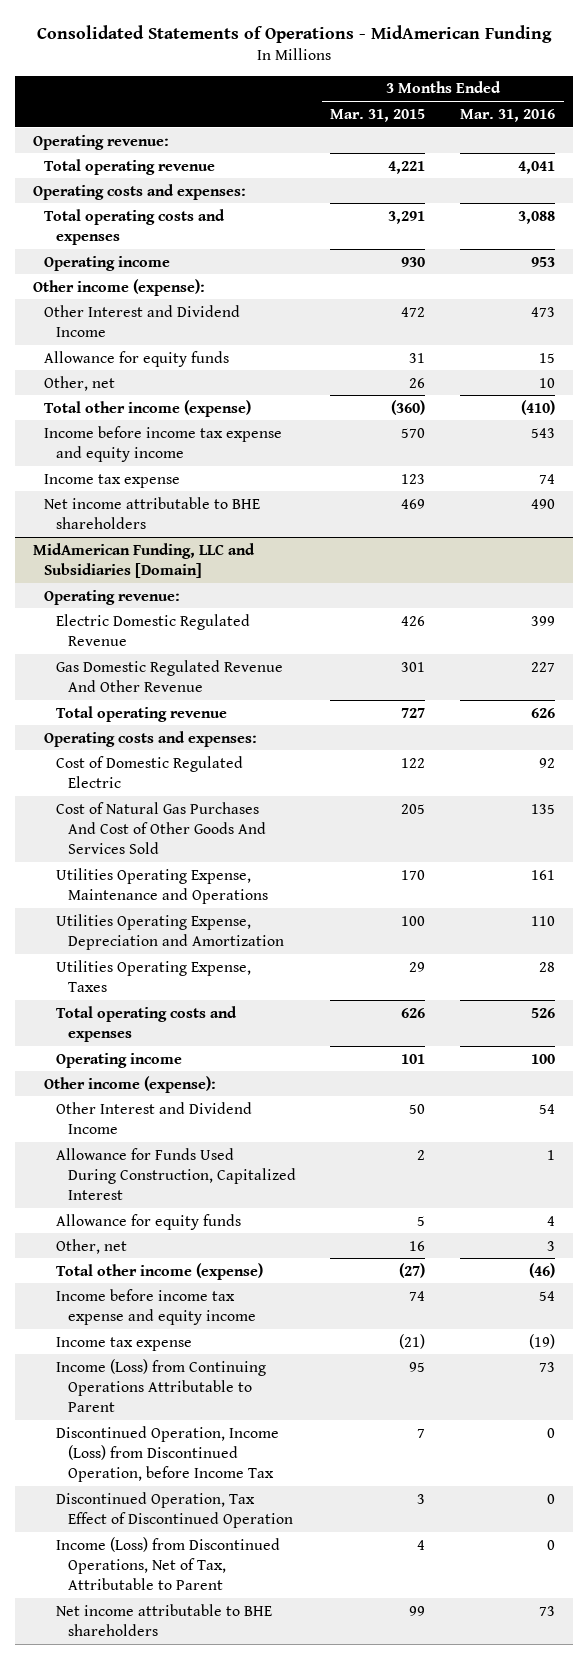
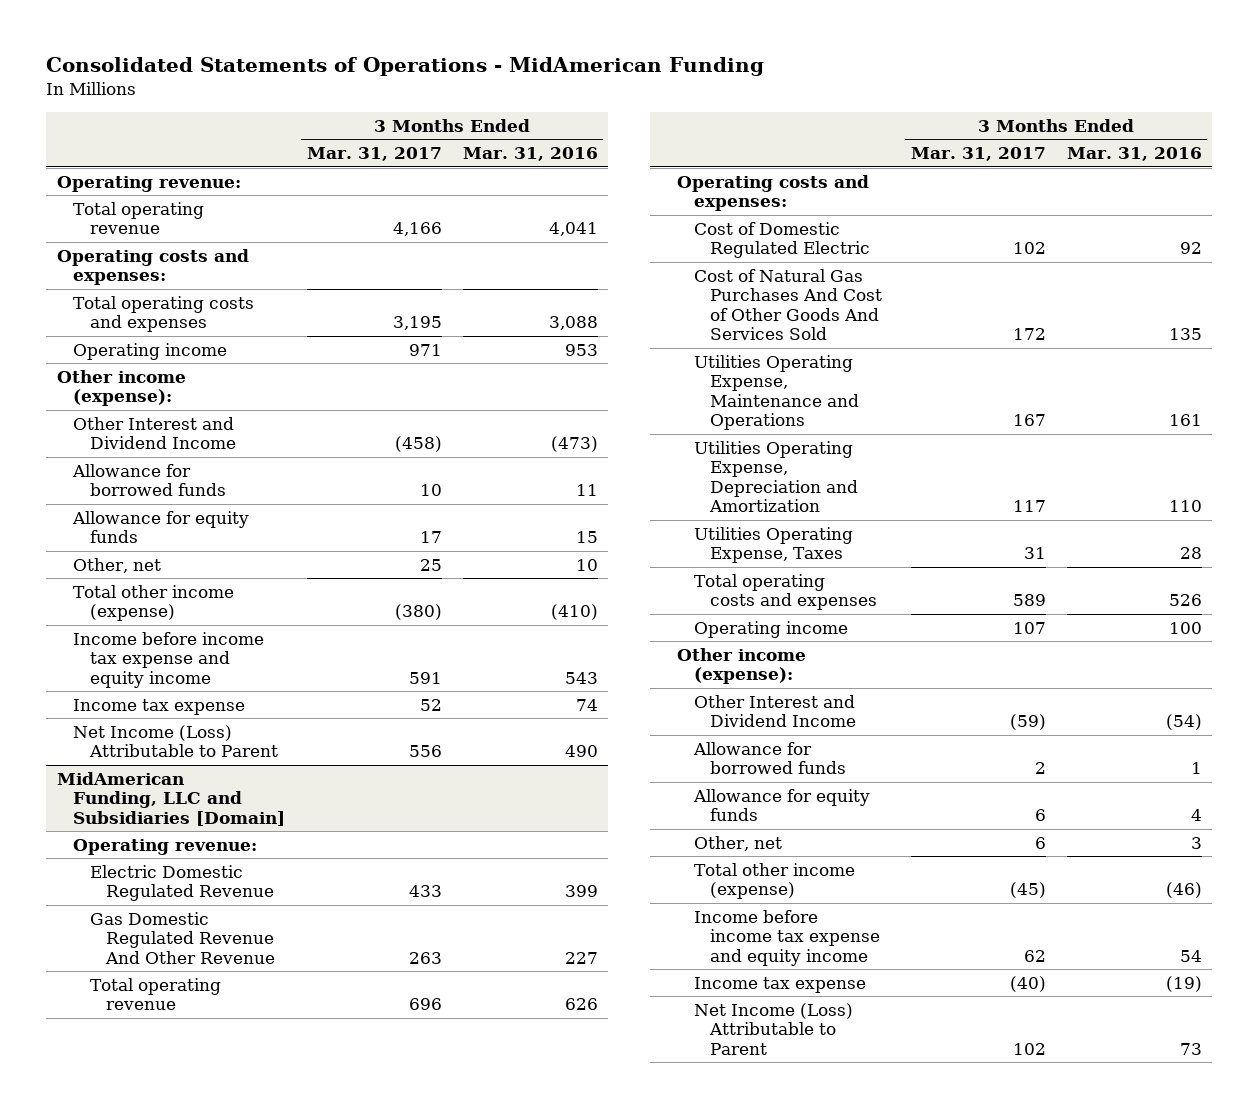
[330,108,426,122] Mar. 31, 2015 -> none
none -> [306,146,442,161] Mar. 31, 2017
[531,306,556,317] 473 -> [550,436,598,453] (473)
none -> [72,463,226,497] Allowance for borrowed funds
[44,496,261,529] Net income attributable to BHE shareholders -> [73,724,278,758] Net Income (Loss) Attributable to Parent
[55,1147,296,1200] Allowance for Funds Used During Construction, Capitalized Interest -> none
[539,1103,556,1114] 54 -> [1165,714,1202,731] (54)
none -> [692,741,847,775] Allowance for borrowed funds
[55,1358,266,1412] Income (Loss) from Continuing Operations Attributable to Parent -> none
[55,1425,279,1482] Discontinued Operation, Income (Loss) from Discontinued Operation, before Income Tax -> none
[55,1491,293,1528] Discontinued Operation, Tax Effect of Discontinued Operation -> none
[55,1536,280,1590] Income (Loss) from Discontinued Operations, Net of Tax, Attributable to Parent -> none
[55,1603,272,1636] Net income attributable to BHE shareholders -> [693,1002,853,1055] Net Income (Loss) Attributable to Parent

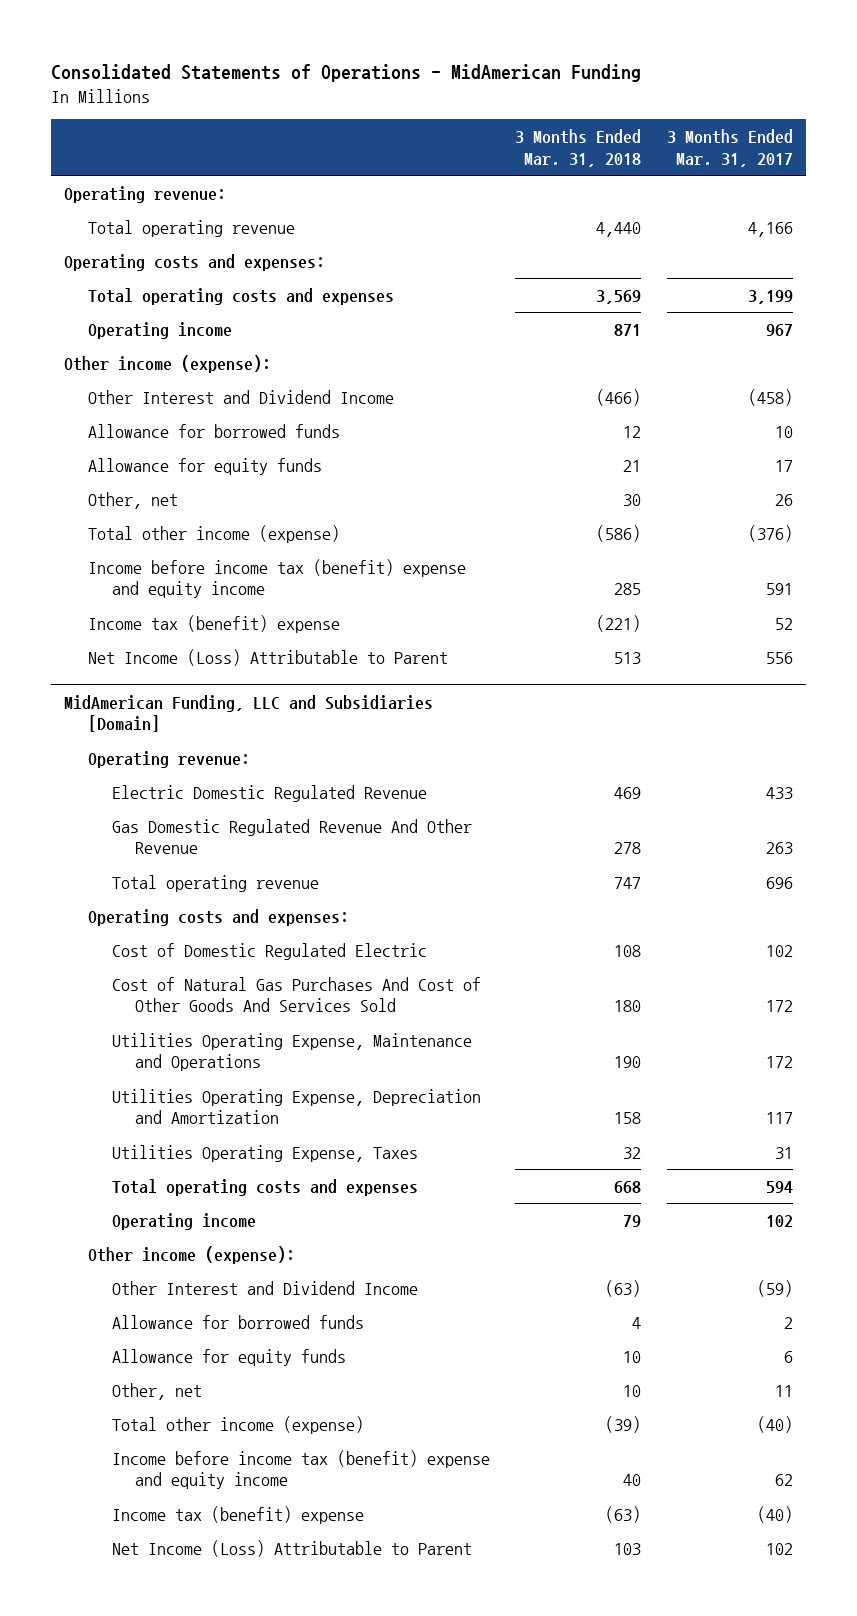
[462,146,598,161] Mar. 31, 2016 -> none
none -> [515,129,642,167] 3 Months Ended Mar. 31, 2018
[392,316,442,331] 3,195 -> [748,289,794,304] 3,199
[408,343,442,356] 971 -> [766,323,794,336] 967
[419,558,442,571] 25 -> [775,493,794,506] 26
[394,604,442,621] (380) -> [748,524,794,542] (376)
[73,631,265,688] Income before income tax expense and equity income -> [87,558,466,599] Income before income tax (benefit) expense and equity income
[73,698,246,715] Income tax expense -> [87,614,340,633] Income tax (benefit) expense
[1012,414,1046,427] 167 -> [766,1056,794,1069] 172
[1012,594,1046,607] 589 -> [766,1180,794,1193] 594
[1012,621,1046,634] 107 -> [766,1214,794,1227] 102
[1034,836,1046,849] 6 -> [775,1384,794,1397] 11
[1009,882,1046,899] (45) -> [757,1415,794,1433] (40)
[693,909,881,966] Income before income tax expense and equity income -> [111,1449,490,1490] Income before income tax (benefit) expense and equity income
[693,976,866,993] Income tax expense -> [111,1505,364,1524] Income tax (benefit) expense

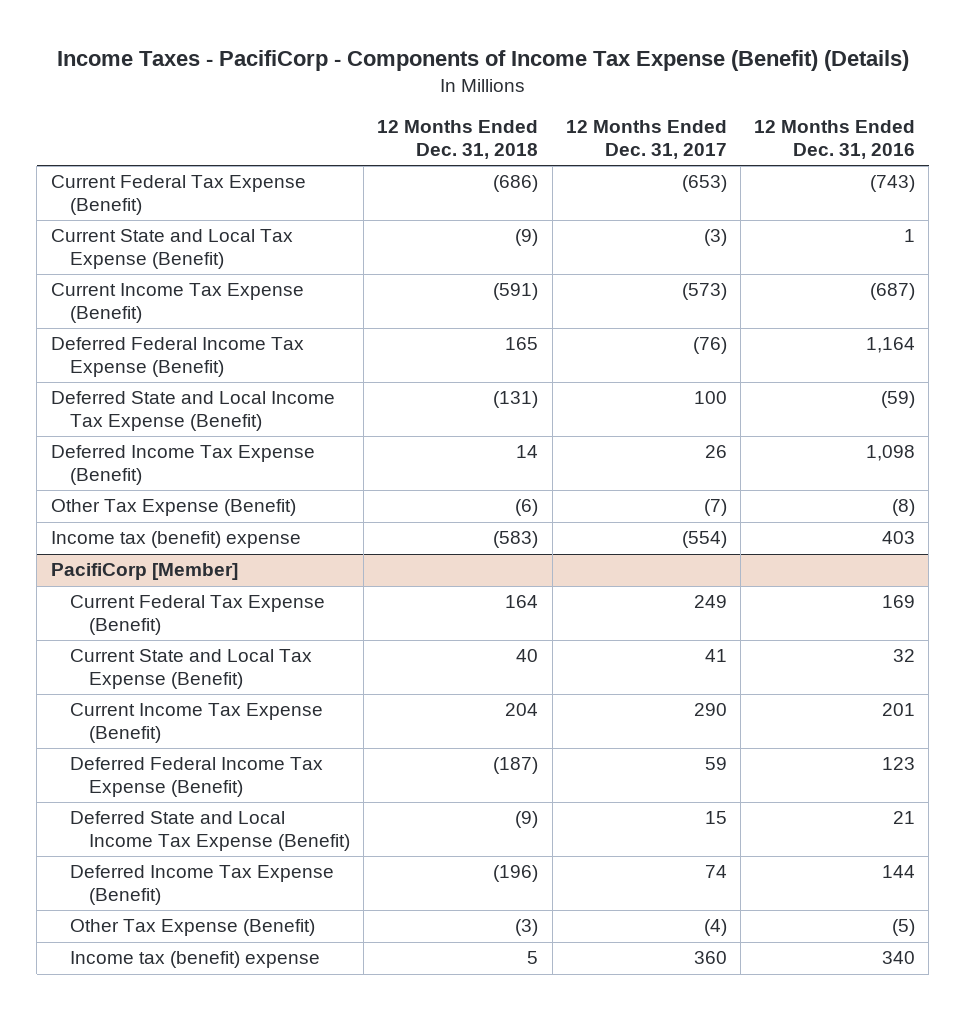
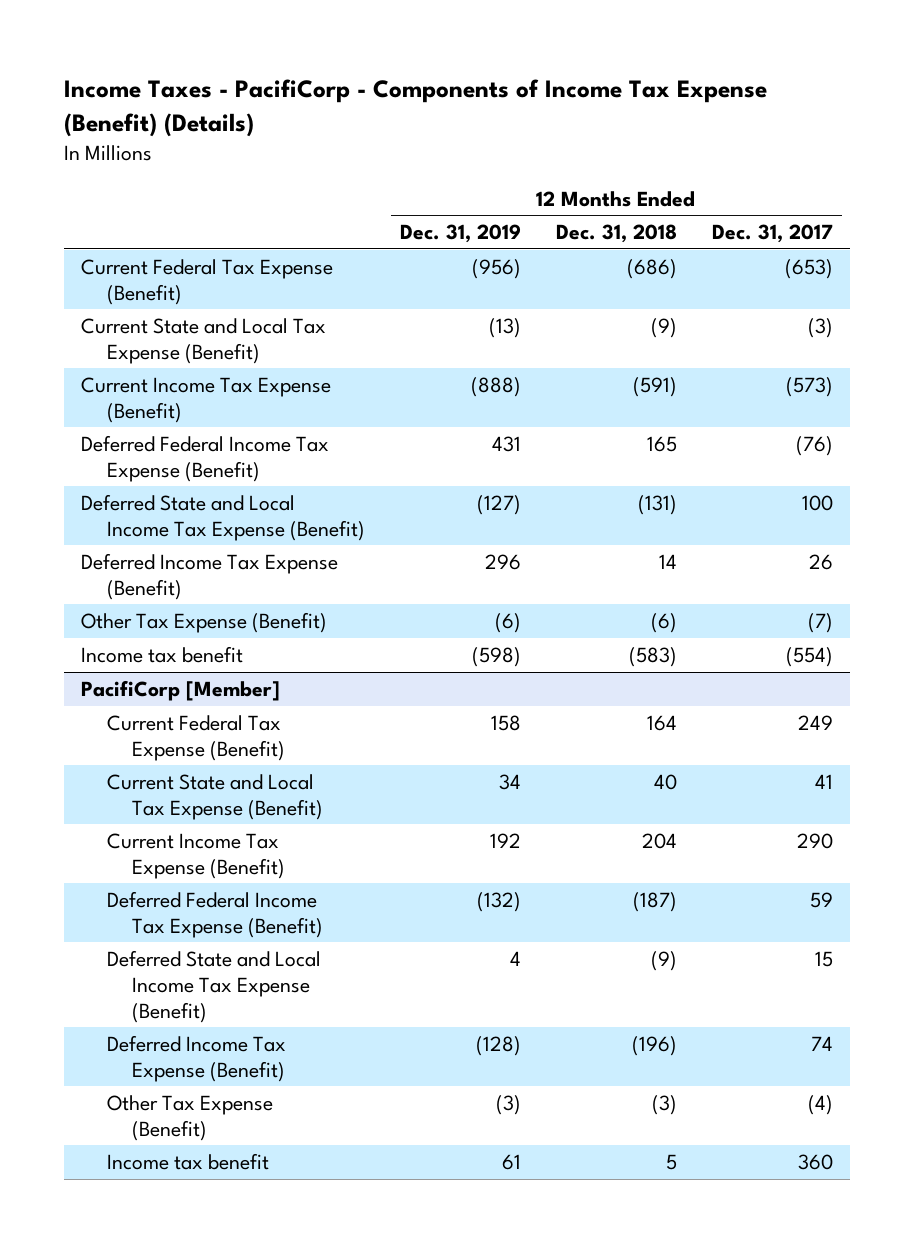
[754,120,916,160] 12 Months Ended Dec. 31, 2016 -> none
none -> [399,224,521,244] Dec. 31, 2019
[50,531,301,549] Income tax (benefit) expense -> [81,645,244,663] Income tax benefit
[69,951,320,969] Income tax (benefit) expense -> [106,1152,269,1170] Income tax benefit

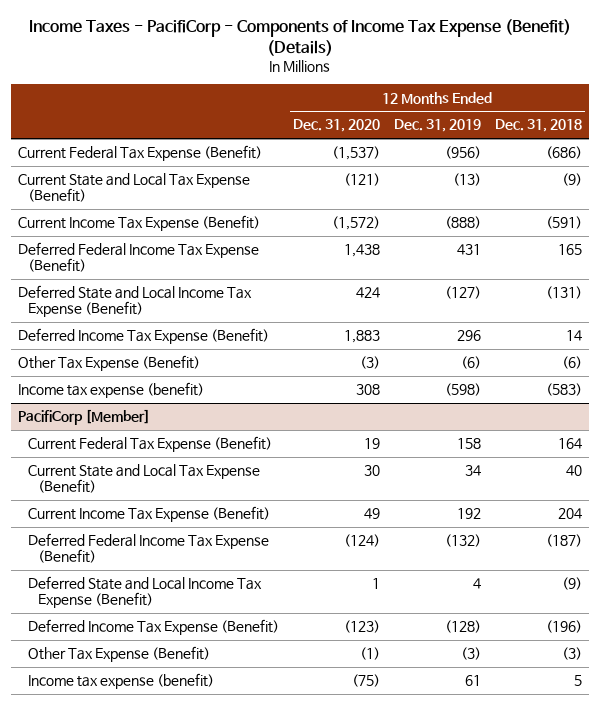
[711,224,833,244] Dec. 31, 2017 -> none
none -> [293,119,381,133] Dec. 31, 2020
[81,645,244,663] Income tax benefit -> [18,382,205,399] Income tax expense (benefit)
[106,1152,269,1170] Income tax benefit -> [28,673,215,690] Income tax expense (benefit)

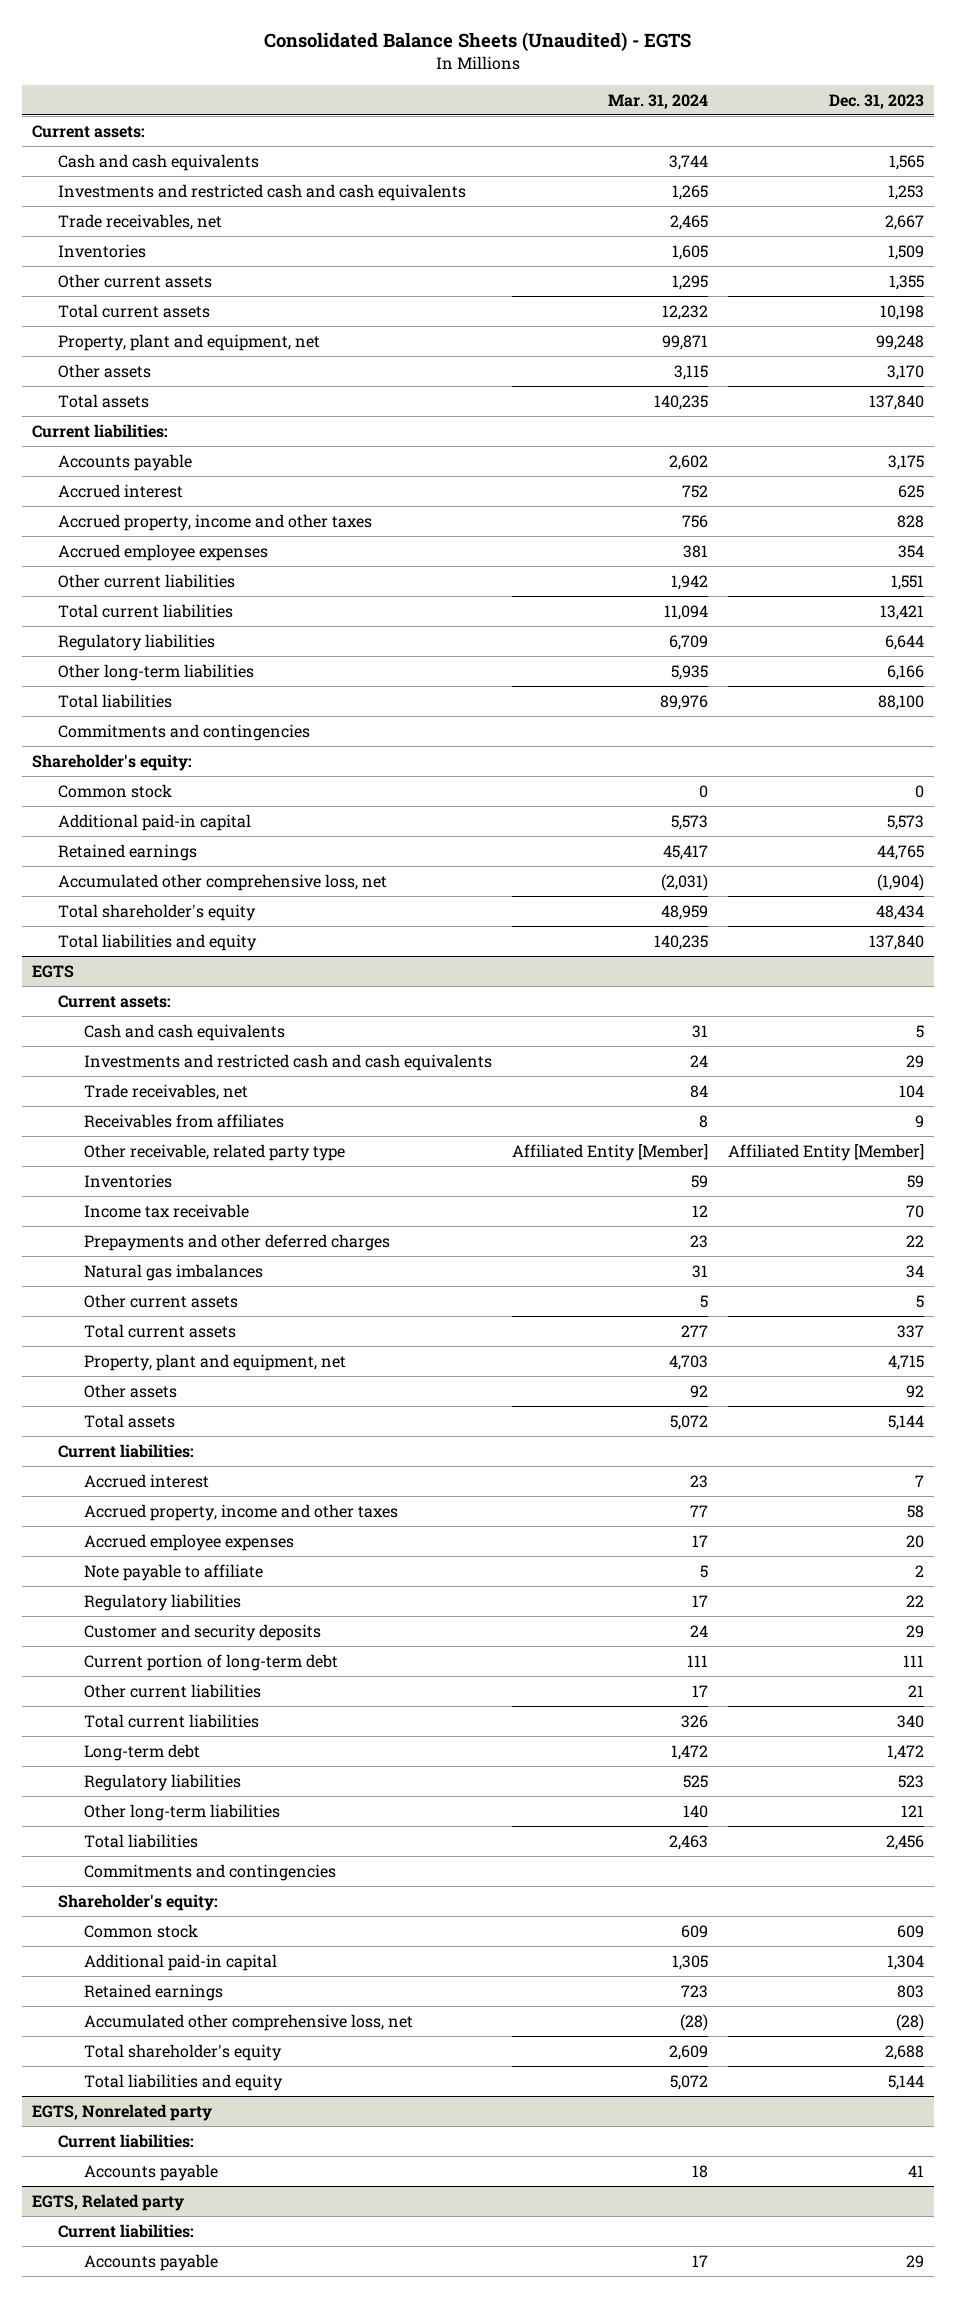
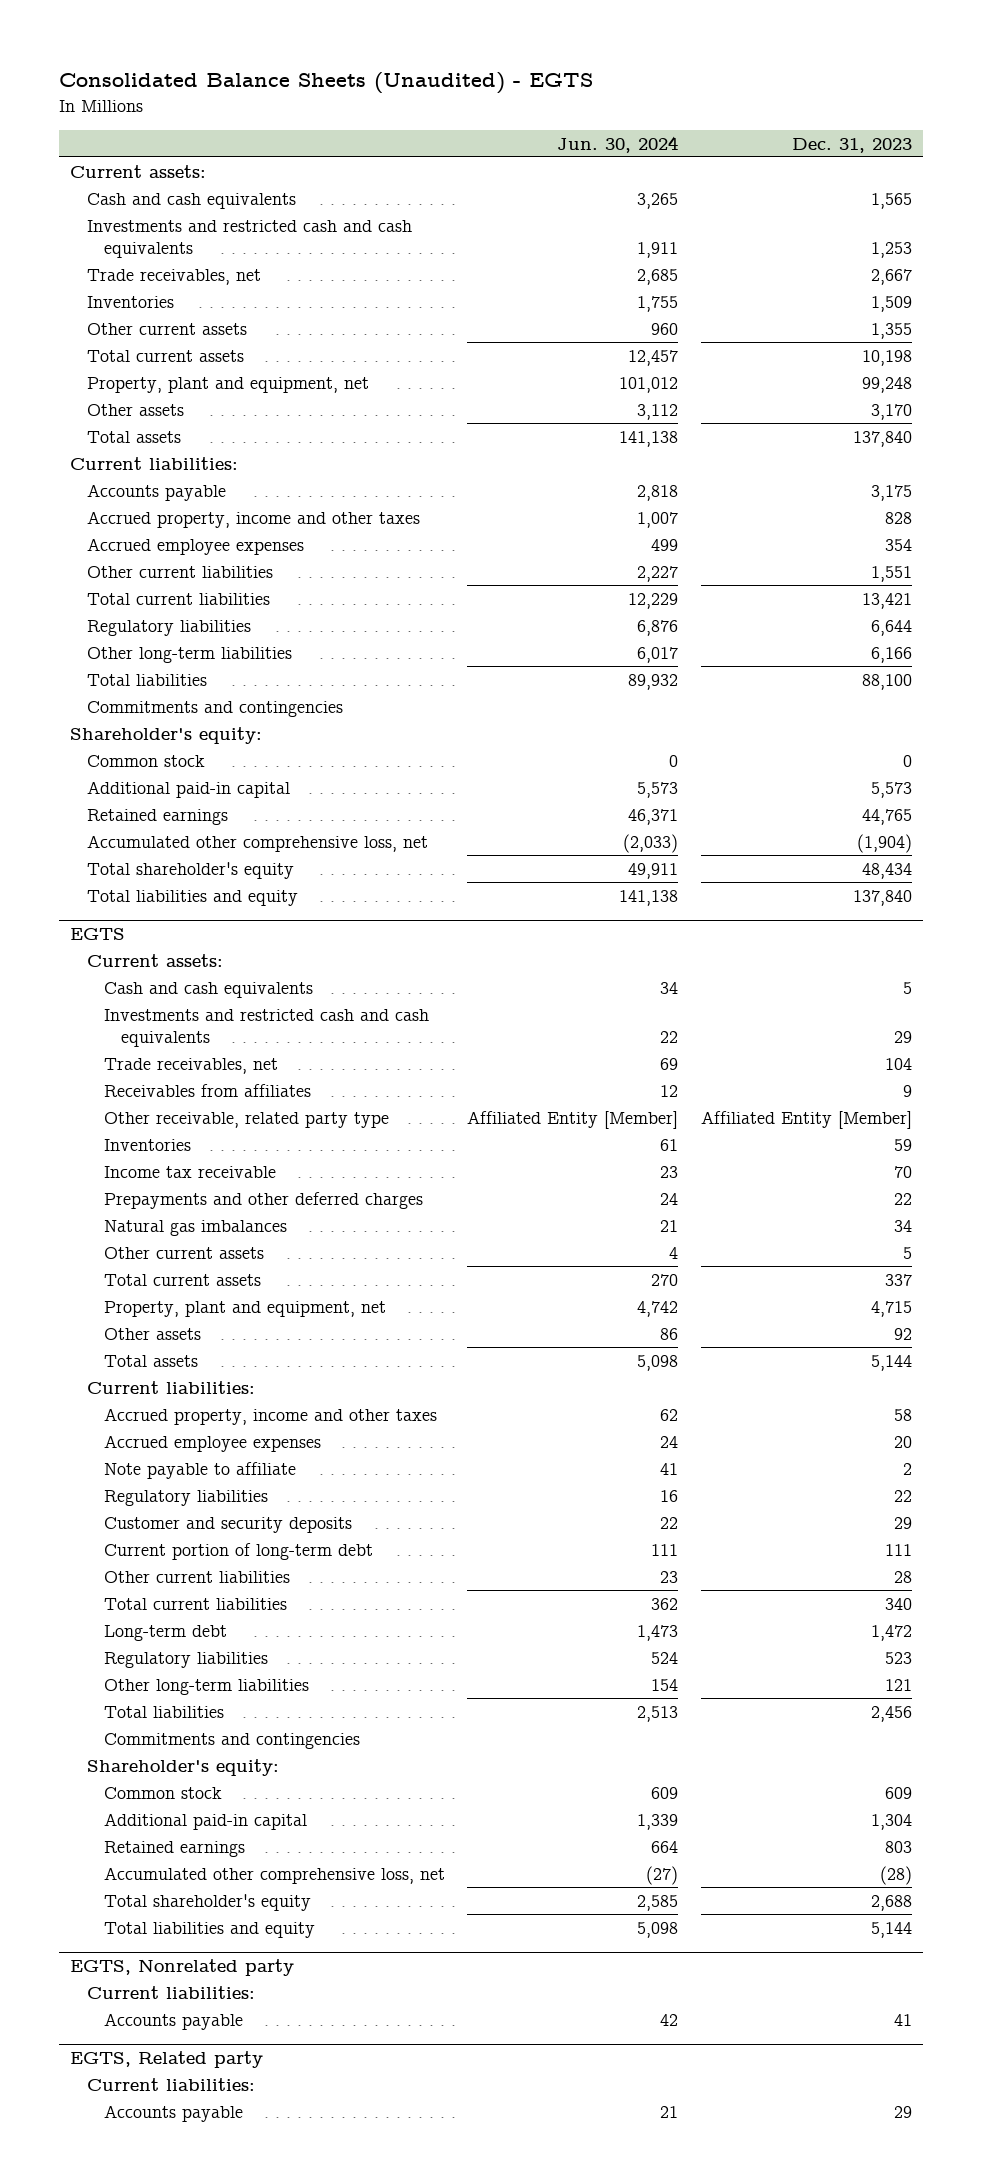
[607,93,708,109] Mar. 31, 2024 -> none
none -> [557,135,679,153] Jun. 30, 2024
[57,483,183,498] Accrued interest -> none
[83,1473,209,1488] Accrued interest -> none
[907,1684,924,1697] 21 -> [893,1570,912,1583] 28

